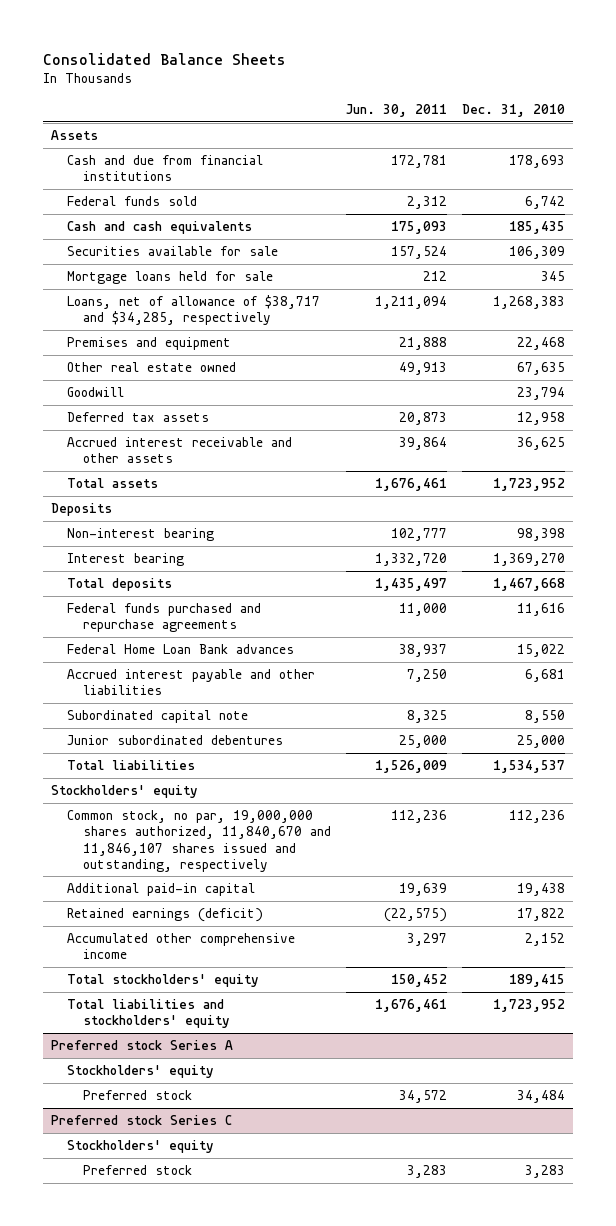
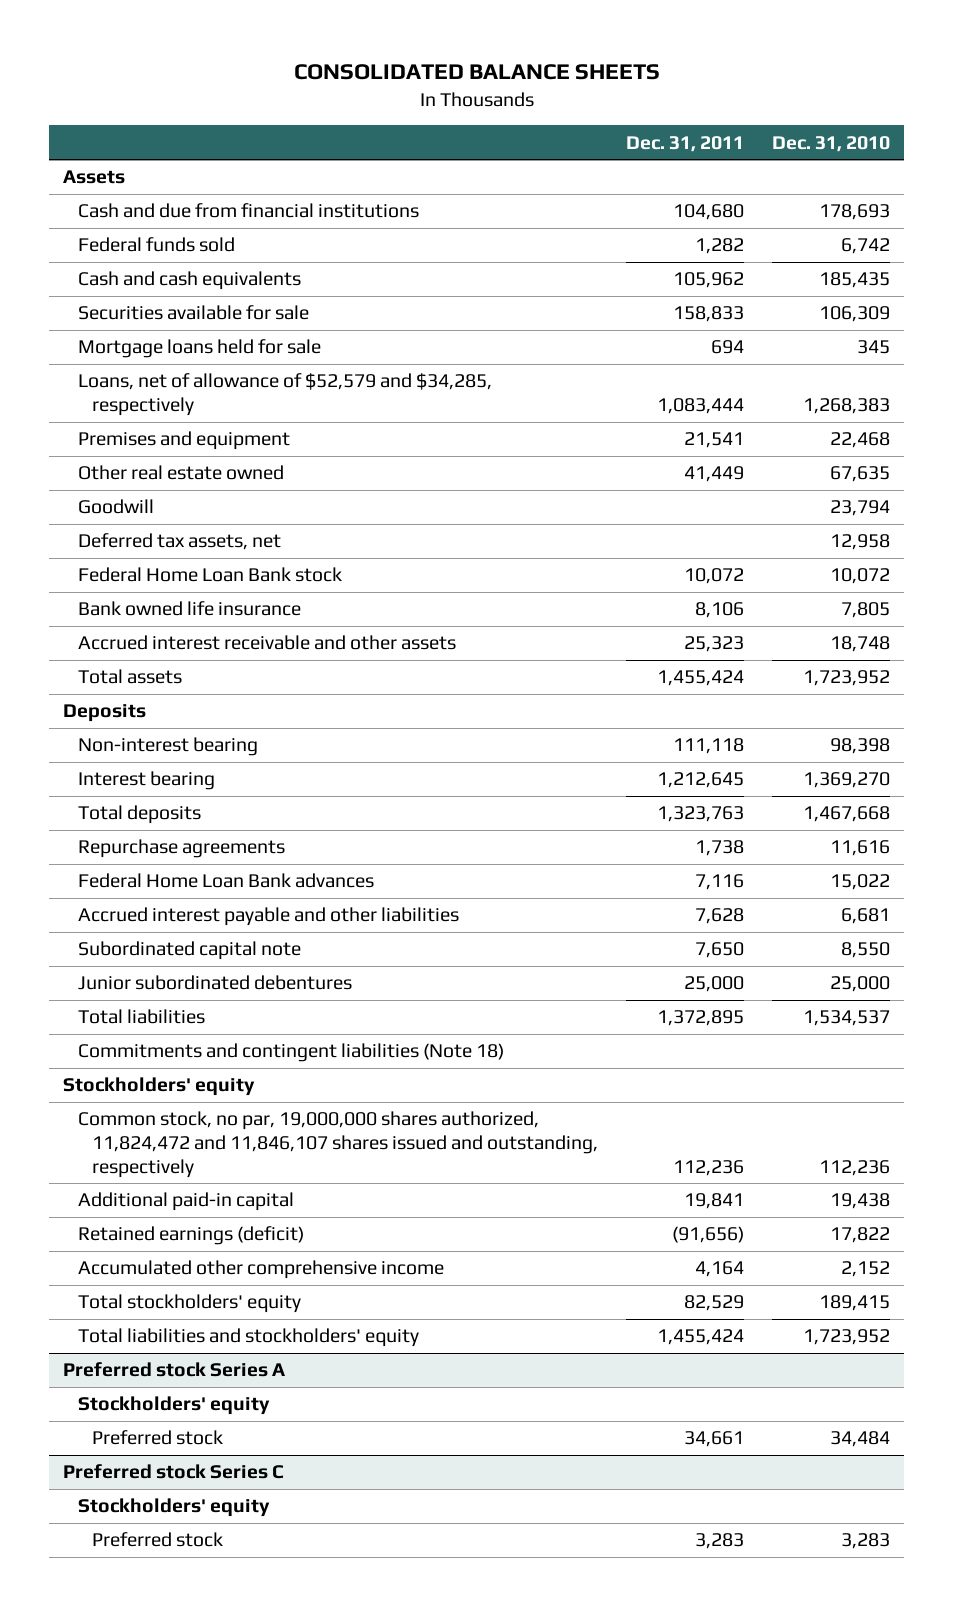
[43,52,287,65] Consolidated Balance Sheets -> [293,64,660,81] CONSOLIDATED BALANCE SHEETS
[346,103,448,117] Jun. 30, 2011 -> none
none -> [626,135,745,152] Dec. 31, 2011
[67,295,321,326] Loans, net of allowance of $38,717 and $34,285, respectively -> [77,373,492,416] Loans, net of allowance of $52,579 and $34,285, respectively
[67,412,210,423] Deferred tax assets -> [77,533,281,551] Deferred tax assets, net
none -> [77,567,342,583] Federal Home Loan Bank stock
none -> [77,601,301,617] Bank owned life insurance
[517,437,566,451] 36,625 -> [829,636,890,653] 18,748
[67,603,262,633] Federal funds purchased and repurchase agreements -> [77,839,285,859] Repurchase agreements
none -> [77,1043,504,1063] Commitments and contingent liabilities (Note 18)
[67,810,332,872] Common stock, no par, 19,000,000 shares authorized, 11,840,670 and 11,846,107 shares issued and outstanding, respectively -> [77,1111,599,1178] Common stock, no par, 19,000,000 shares authorized, 11,824,472 and 11,846,107 shares issued and outstanding, respectively

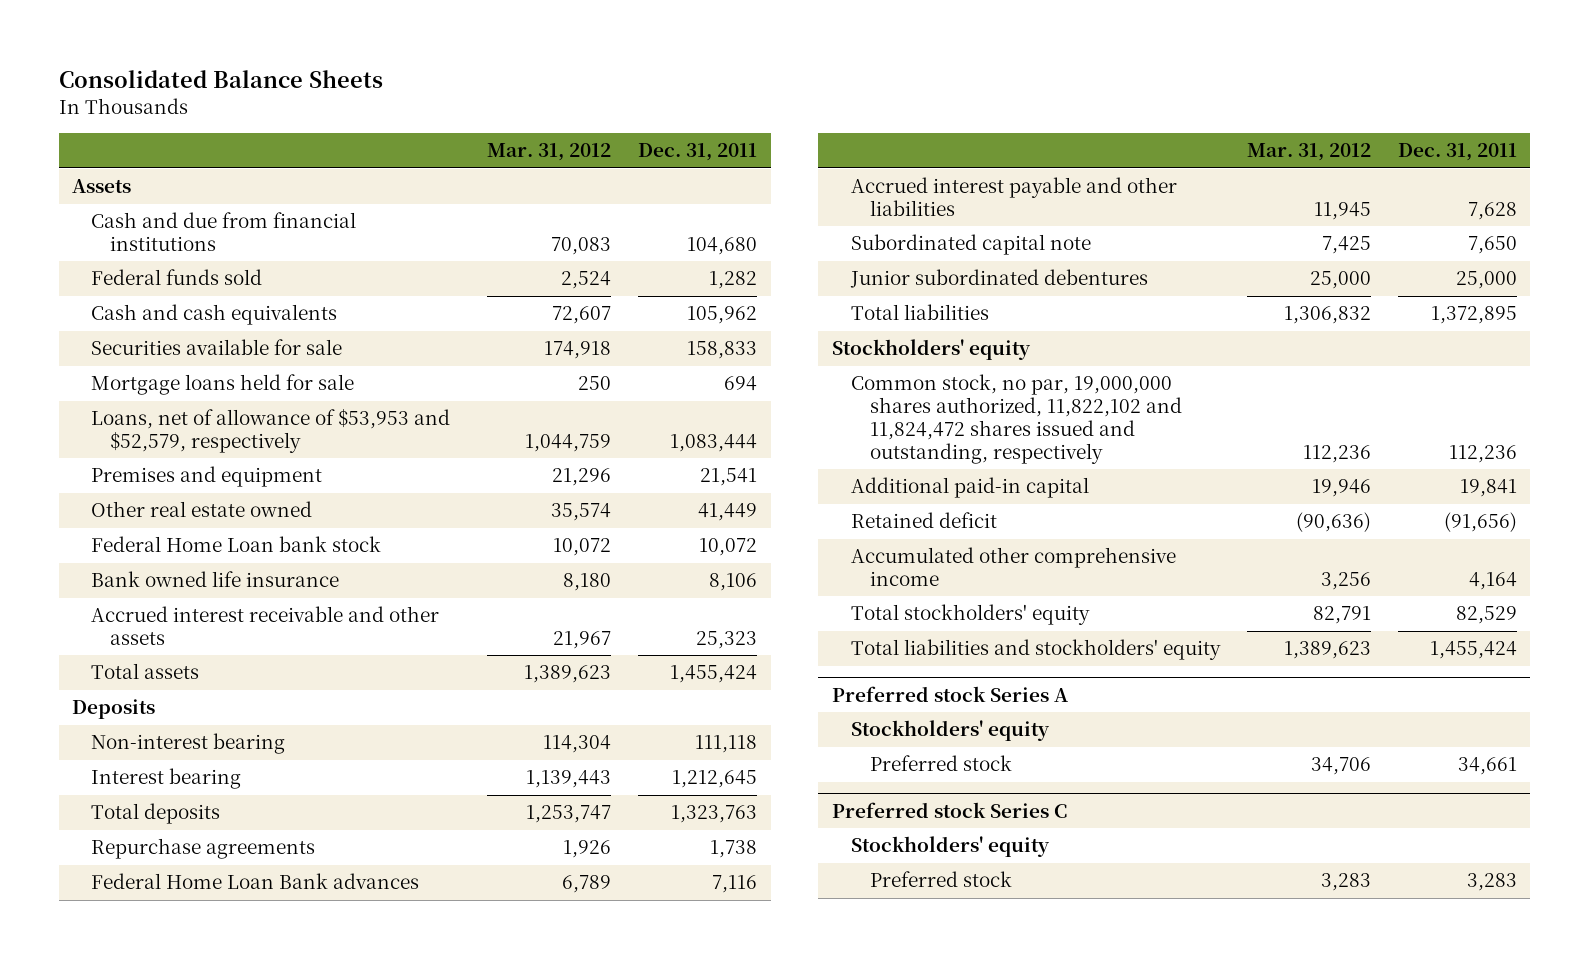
[293,64,660,81] CONSOLIDATED BALANCE SHEETS -> [58,70,383,89] Consolidated Balance Sheets
[771,135,890,152] Dec. 31, 2010 -> none
none -> [487,143,612,162] Mar. 31, 2012
[77,373,492,416] Loans, net of allowance of $52,579 and $34,285, respectively -> [91,409,451,454] Loans, net of allowance of $53,953 and $52,579, respectively
[77,499,154,515] Goodwill -> none
[77,533,281,551] Deferred tax assets, net -> none
[77,567,342,583] Federal Home Loan Bank stock -> [91,536,382,553] Federal Home Loan bank stock
[77,1043,504,1063] Commitments and contingent liabilities (Note 18) -> none
[77,1111,599,1178] Common stock, no par, 19,000,000 shares authorized, 11,824,472 and 11,846,107 shares issued and outstanding, respectively -> [850,374,1182,464] Common stock, no par, 19,000,000 shares authorized, 11,822,102 and 11,824,472 shares issued and outstanding, respectively
[77,1226,304,1246] Retained earnings (deficit) -> [850,512,997,529] Retained deficit

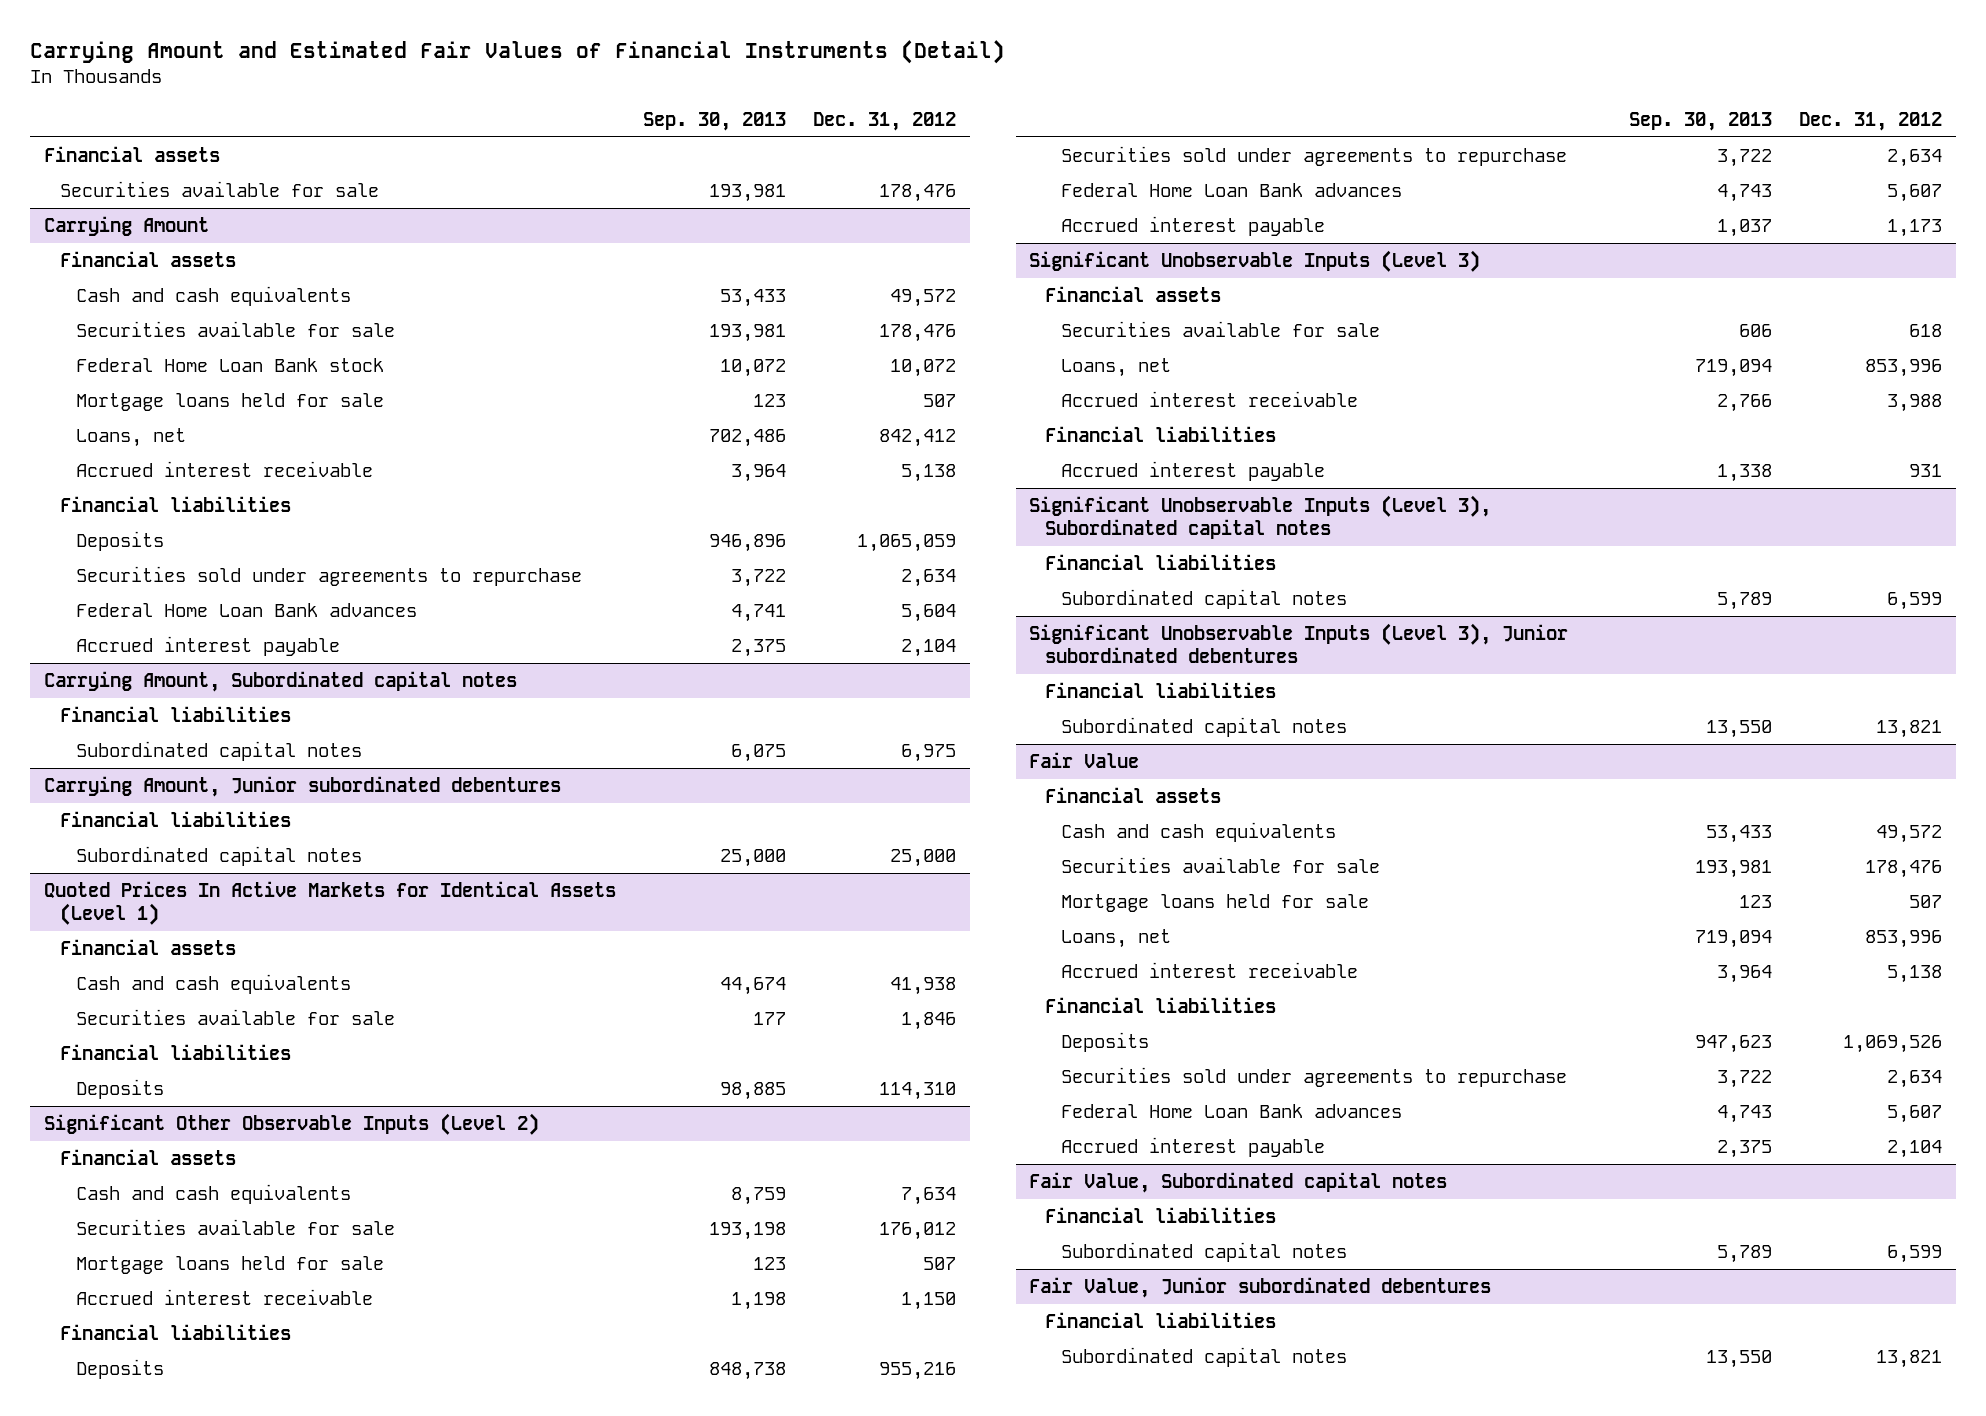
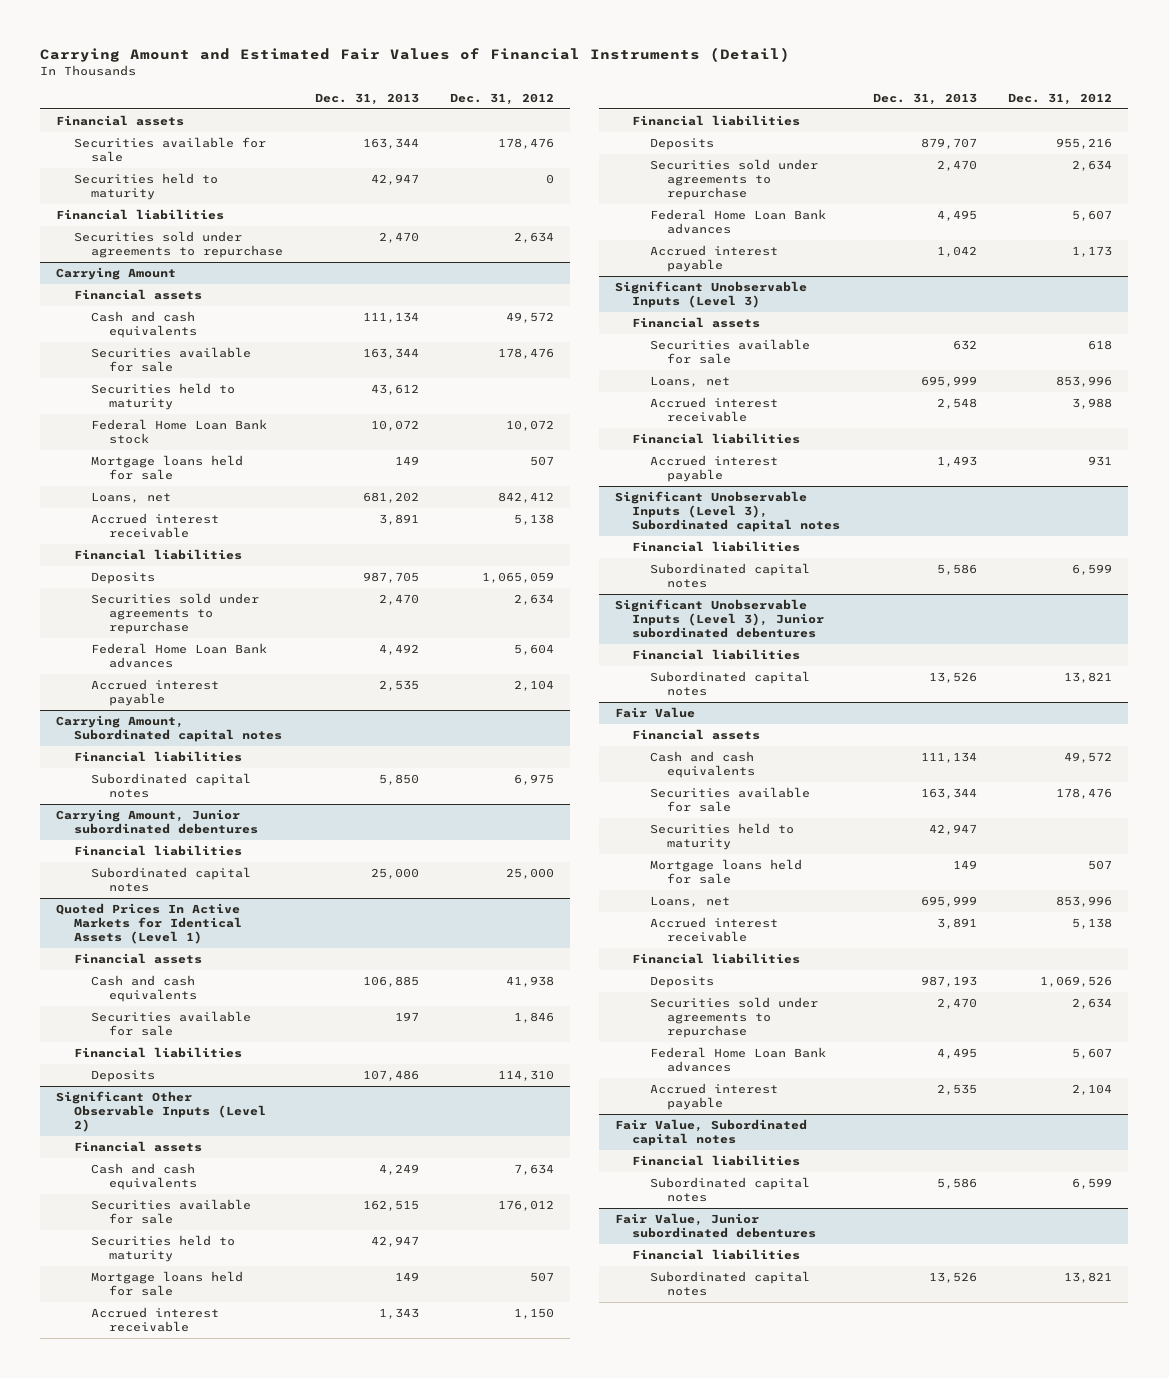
[643,111,787,131] Sep. 30, 2013 -> none
none -> [314,92,419,105] Dec. 31, 2013
none -> [73,173,218,201] Securities held to maturity
none -> [56,209,225,221] Financial liabilities
none -> [73,231,284,259] Securities sold under agreements to repurchase
none -> [91,383,236,411] Securities held to maturity
none -> [91,1235,236,1263] Securities held to maturity
none -> [649,823,794,851] Securities held to maturity

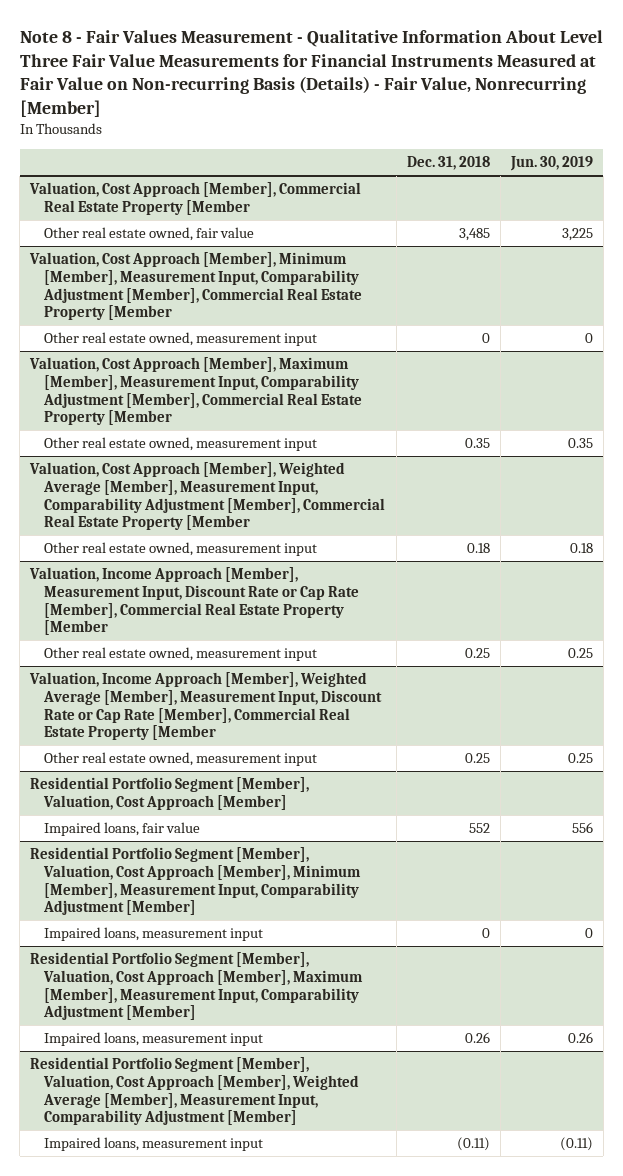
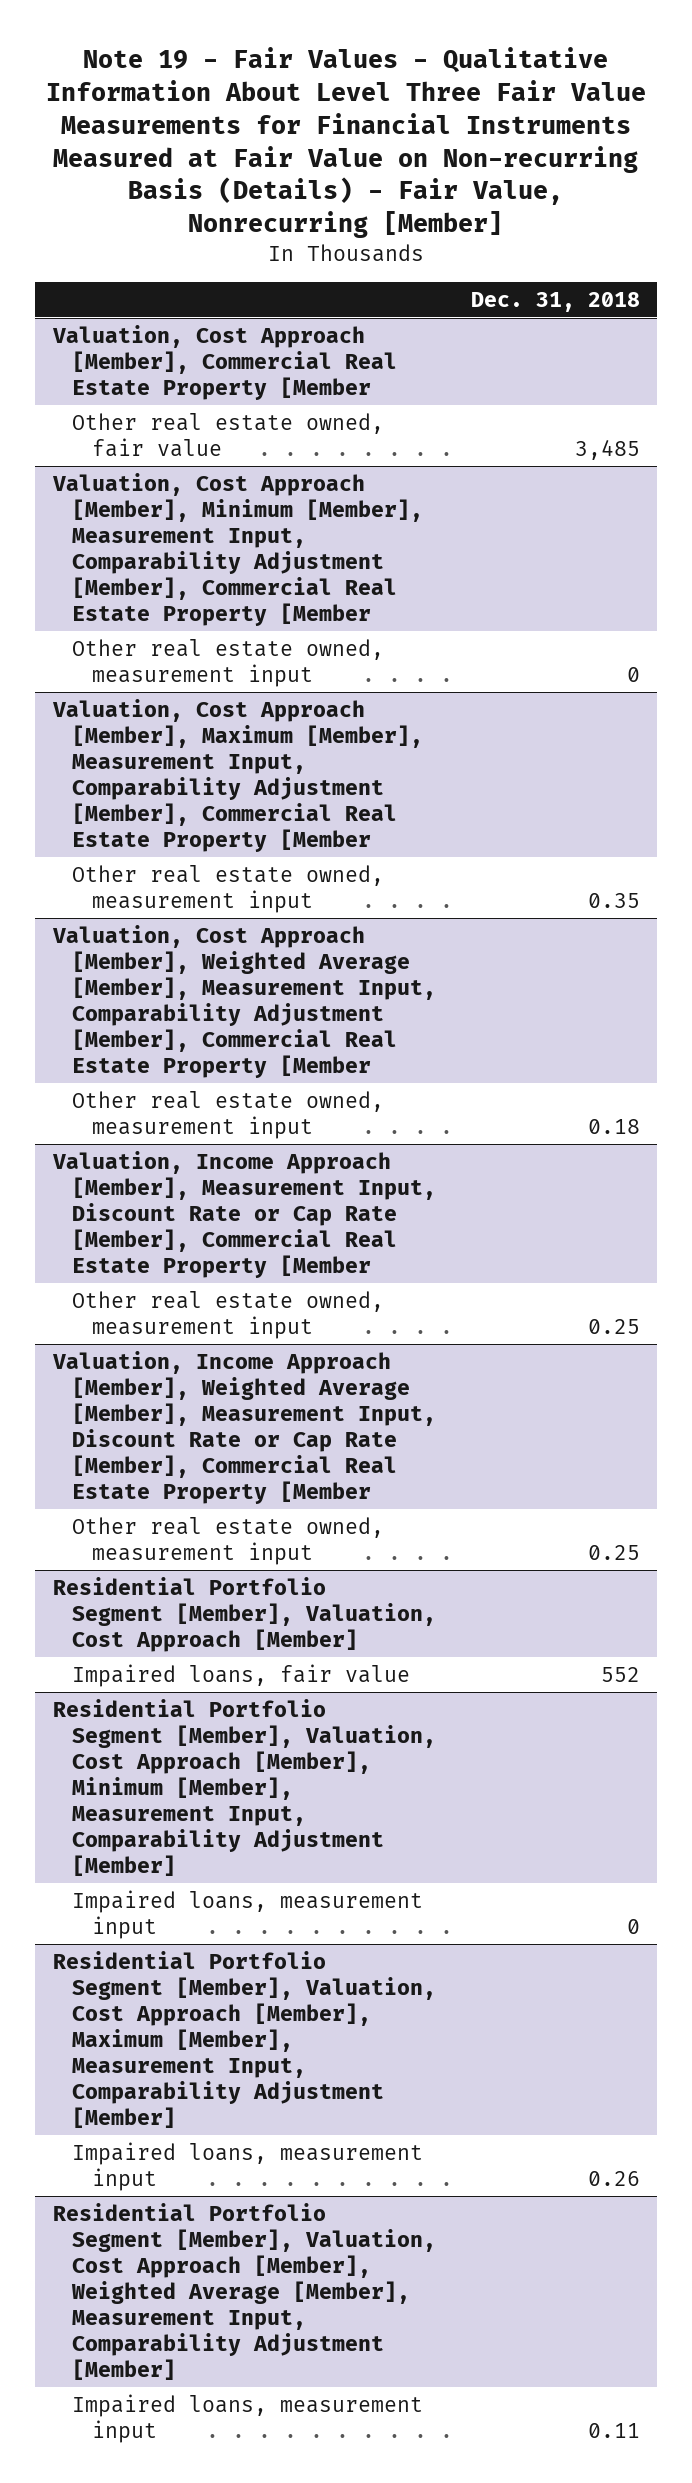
[19,30,603,117] Note 8 - Fair Values Measurement - Qualitative Information About Level Three Fair Value Measurements for Financial Instruments Measured at Fair Value on Non-recurring Basis (Details) - Fair Value, Nonrecurring [Member] -> [46,47,647,239] Note 19 - Fair Values - Qualitative Information About Level Three Fair Value Measurements for Financial Instruments Measured at Fair Value on Non-recurring Basis (Details) - Fair Value, Nonrecurring [Member]
[509,156,593,172] Jun. 30, 2019 -> none
[456,1137,490,1152] (0.11) -> [587,2422,640,2438] 0.11

